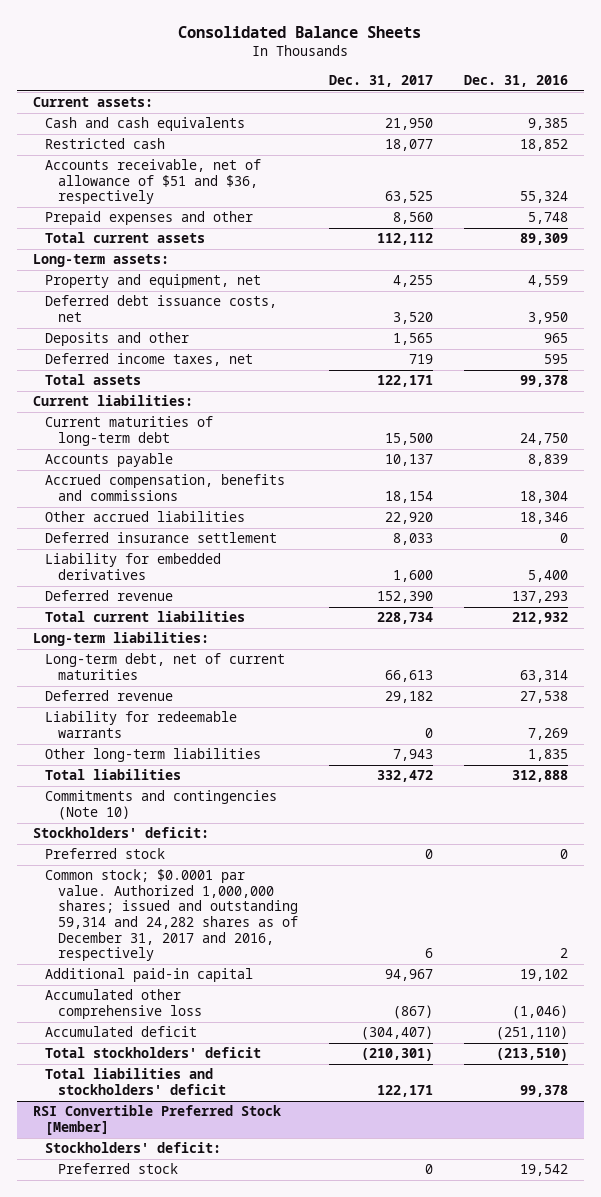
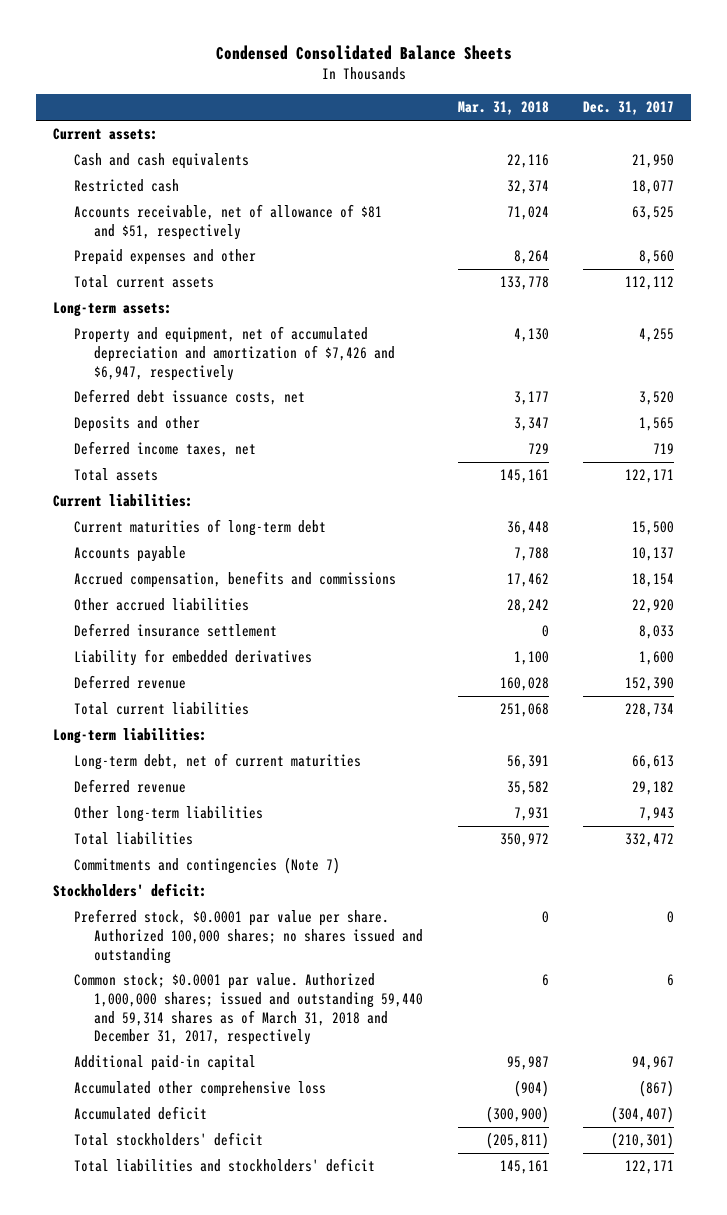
[178,26,422,39] Consolidated Balance Sheets -> [215,45,512,61] Condensed Consolidated Balance Sheets
[463,74,568,87] Dec. 31, 2016 -> none
none -> [457,101,549,116] Mar. 31, 2018
[45,159,262,205] Accounts receivable, net of allowance of $51 and $36, respectively -> [73,204,382,240] Accounts receivable, net of allowance of $81 and $51, respectively
[45,274,262,289] Property and equipment, net -> [73,326,396,381] Property and equipment, net of accumulated depreciation and amortization of $7,426 and $6,947, respectively
[45,711,238,738] Liability for redeemable warrants -> none
[45,790,278,820] Commitments and contingencies (Note 10) -> [73,857,340,875] Commitments and contingencies (Note 7)
[45,848,166,860] Preferred stock -> [73,909,424,964] Preferred stock, $0.0001 par value per share. Authorized 100,000 shares; no shares issued and outstanding
[45,869,298,962] Common stock; $0.0001 par value. Authorized 1,000,000 shares; issued and outstanding 59,314 and 24,282 shares as of December 31, 2017 and 2016, respectively -> [73,973,424,1046] Common stock; $0.0001 par value. Authorized 1,000,000 shares; issued and outstanding 59,440 and 59,314 shares as of March 31, 2018 and December 31, 2017, respectively
[32,1105,281,1135] RSI Convertible Preferred Stock [Member] -> none
[45,1142,222,1154] Stockholders' deficit: -> none
[57,1163,178,1175] Preferred stock -> none

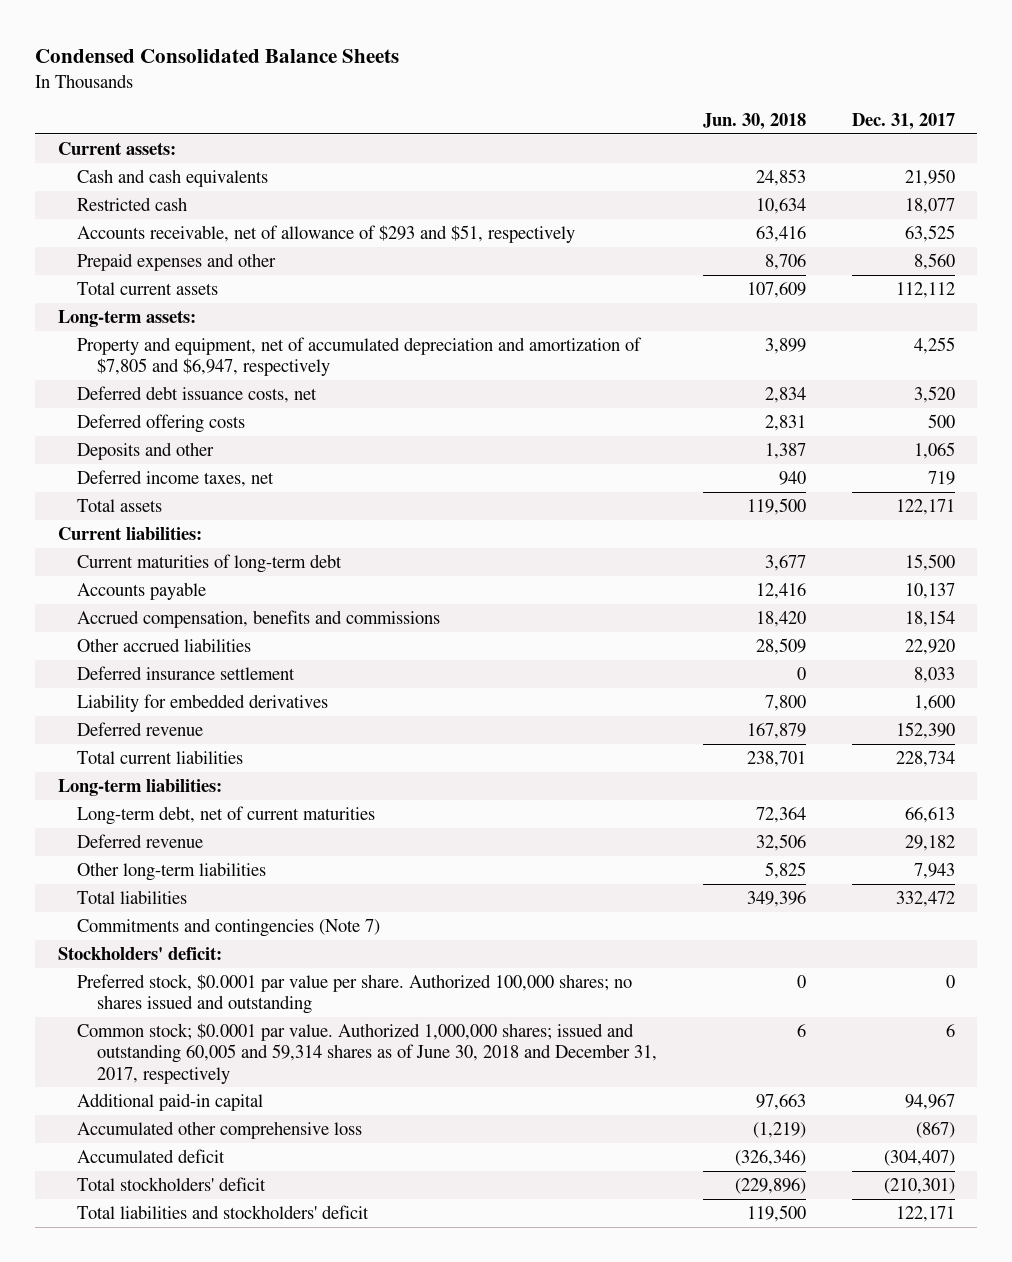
[457,101,549,116] Mar. 31, 2018 -> none
none -> [702,113,806,131] Jun. 30, 2018
[73,204,382,240] Accounts receivable, net of allowance of $81 and $51, respectively -> [77,224,576,243] Accounts receivable, net of allowance of $293 and $51, respectively
[73,326,396,381] Property and equipment, net of accumulated depreciation and amortization of $7,426 and $6,947, respectively -> [77,336,643,377] Property and equipment, net of accumulated depreciation and amortization of $7,805 and $6,947, respectively
none -> [77,413,246,433] Deferred offering costs
[639,417,675,432] 1,565 -> [913,441,955,459] 1,065
[73,973,424,1046] Common stock; $0.0001 par value. Authorized 1,000,000 shares; issued and outstanding 59,440 and 59,314 shares as of March 31, 2018 and December 31, 2017, respectively -> [77,1022,658,1084] Common stock; $0.0001 par value. Authorized 1,000,000 shares; issued and outstanding 60,005 and 59,314 shares as of June 30, 2018 and December 31, 2017, respectively

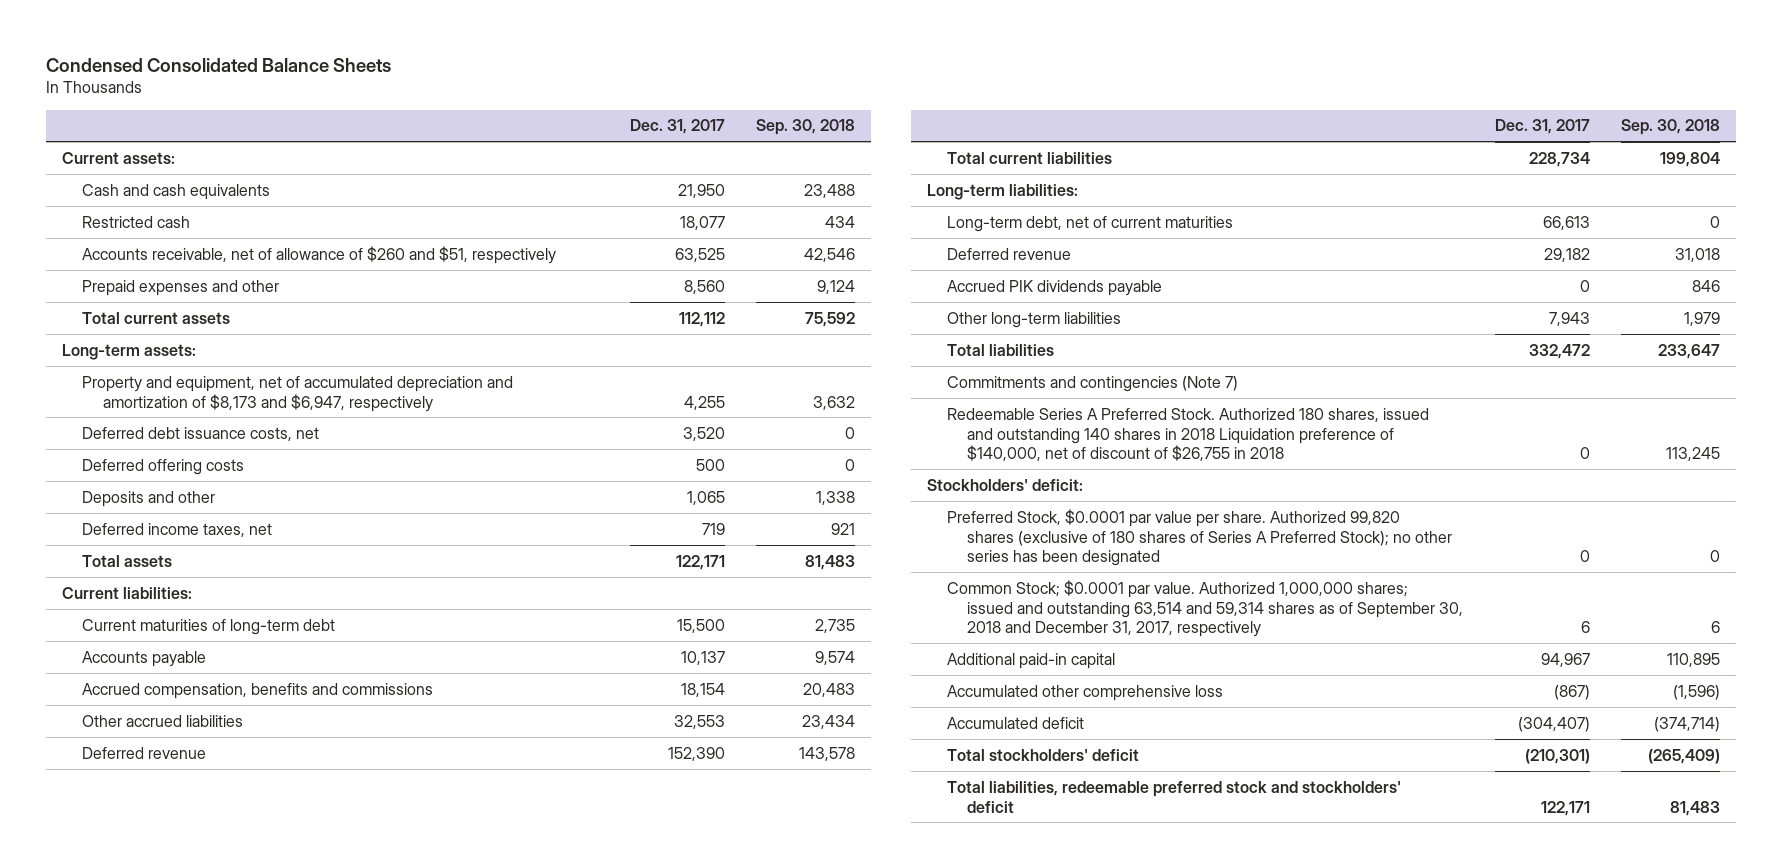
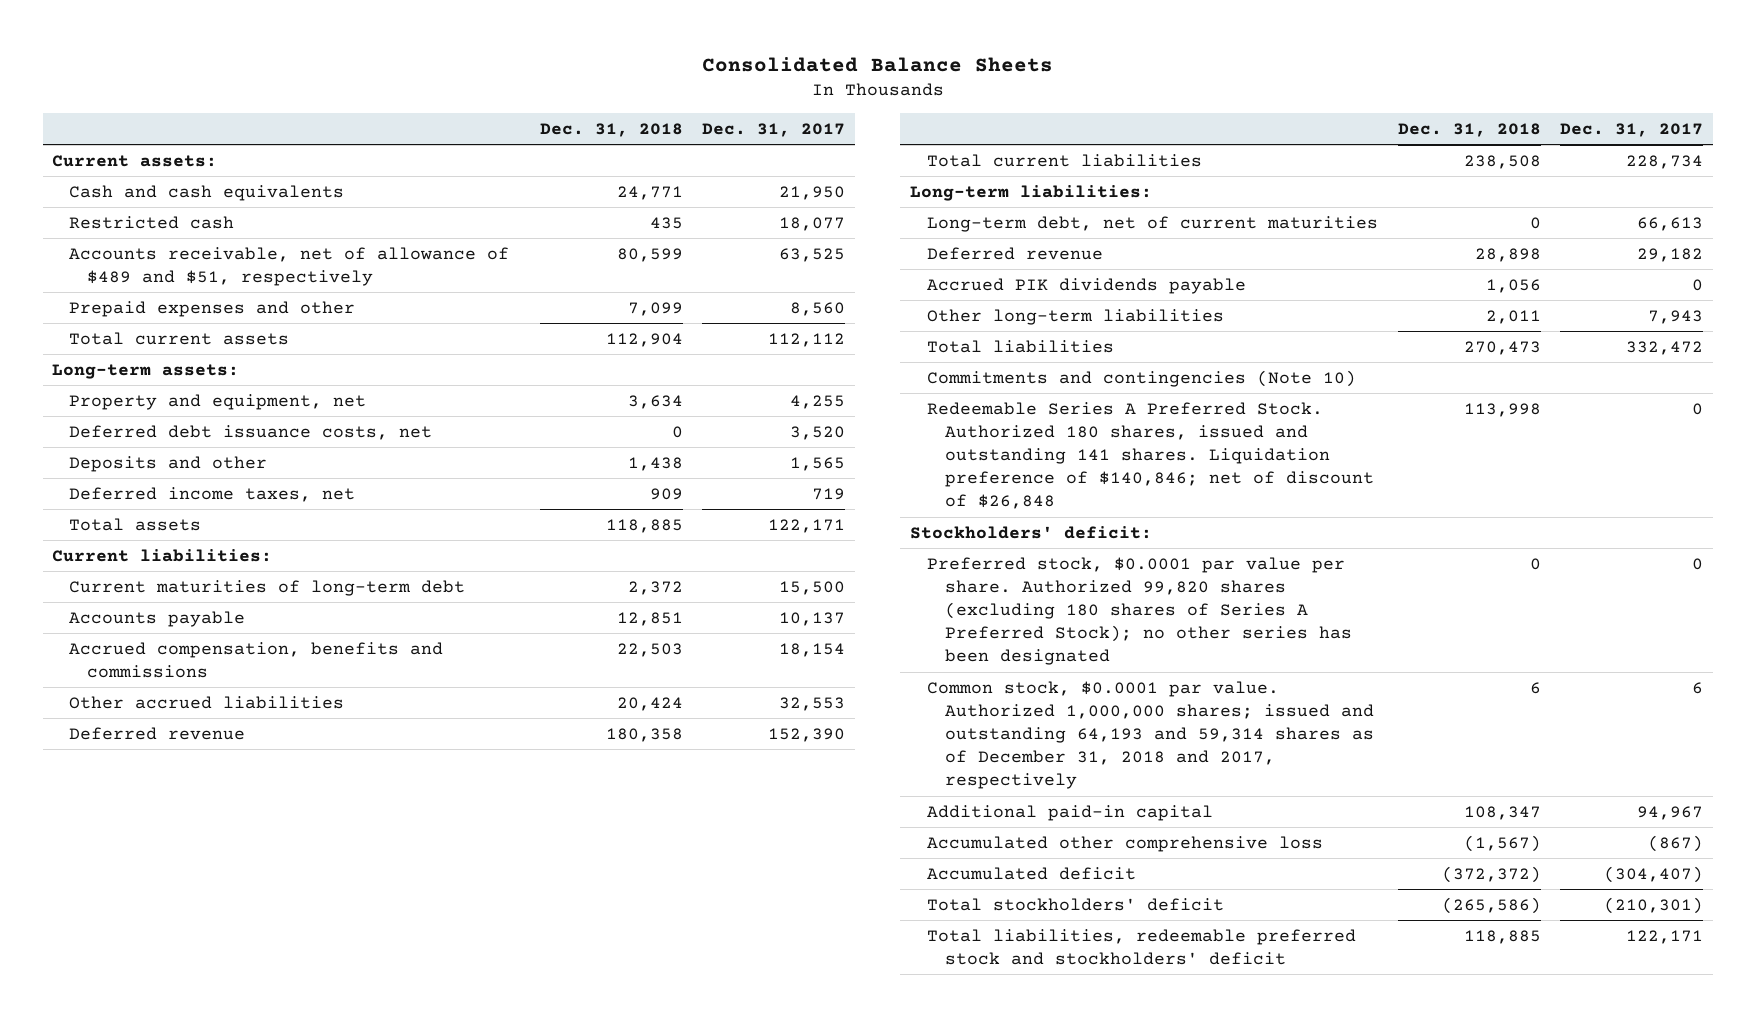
[46,57,392,72] Condensed Consolidated Balance Sheets -> [701,56,1053,72] Consolidated Balance Sheets
[756,119,856,136] Sep. 30, 2018 -> none
none -> [539,122,683,137] Dec. 31, 2018
[82,245,557,264] Accounts receivable, net of allowance of $260 and $51, respectively -> [69,246,510,286] Accounts receivable, net of allowance of $489 and $51, respectively
[82,375,514,412] Property and equipment, net of accumulated depreciation and amortization of $8,173 and $6,947, respectively -> [69,393,367,410] Property and equipment, net
[82,458,245,475] Deferred offering costs -> none
[686,490,725,505] 1,065 -> [790,456,846,471] 1,565
[947,375,1239,392] Commitments and contingencies (Note 7) -> [927,369,1357,387] Commitments and contingencies (Note 10)
[947,407,1430,462] Redeemable Series A Preferred Stock. Authorized 180 shares, issued and outstanding 140 shares in 2018 Liquidation preference of $140,000, net of discount of $26,755 in 2018 -> [927,401,1374,510] Redeemable Series A Preferred Stock. Authorized 180 shares, issued and outstanding 141 shares. Liquidation preference of $140,846; net of discount of $26,848
[947,508,1453,567] Preferred Stock, $0.0001 par value per share. Authorized 99,820 shares (exclusive of 180 shares of Series A Preferred Stock); no other series has been designated -> [927,556,1352,666] Preferred stock, $0.0001 par value per share. Authorized 99,820 shares (excluding 180 shares of Series A Preferred Stock); no other series has been designated
[947,579,1464,638] Common Stock; $0.0001 par value. Authorized 1,000,000 shares; issued and outstanding 63,514 and 59,314 shares as of September 30, 2018 and December 31, 2017, respectively -> [927,680,1374,790] Common stock, $0.0001 par value. Authorized 1,000,000 shares; issued and outstanding 64,193 and 59,314 shares as of December 31, 2018 and 2017, respectively

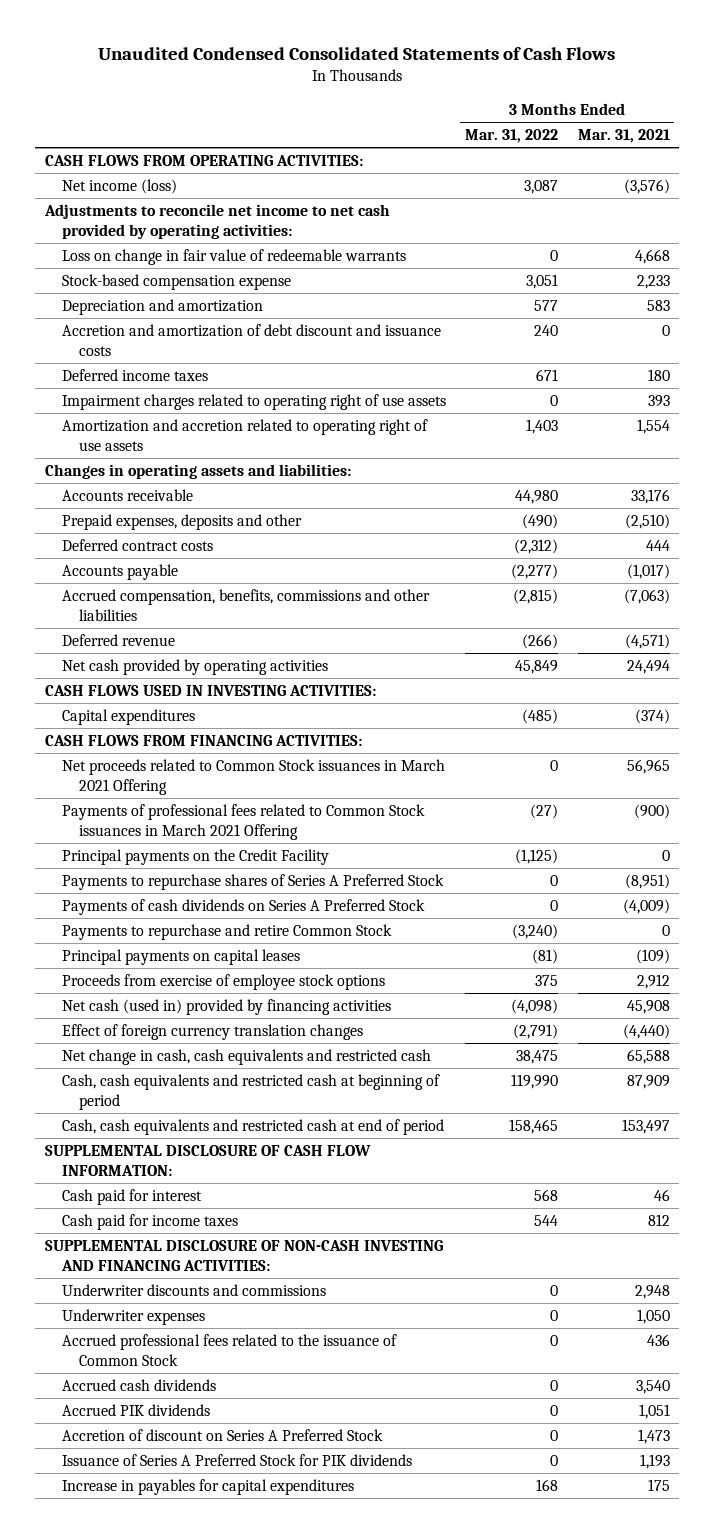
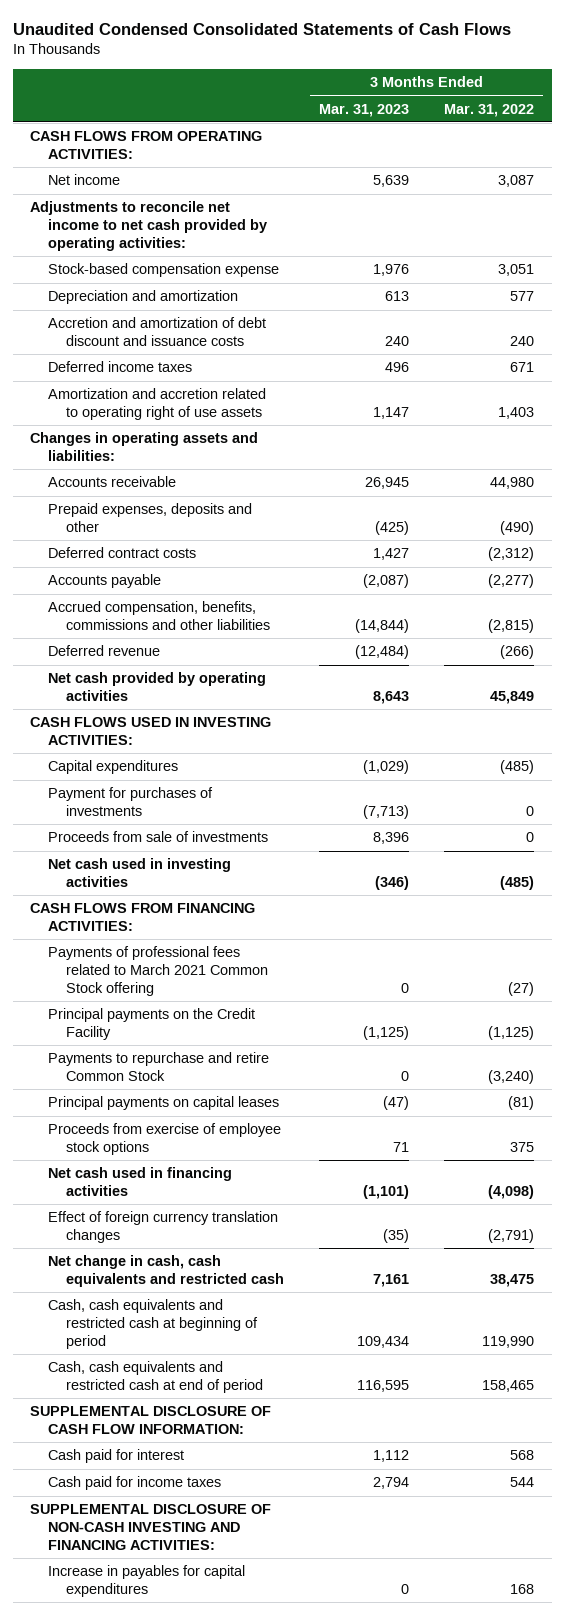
[577,129,670,144] Mar. 31, 2021 -> none
none -> [319,103,410,117] Mar. 31, 2023
[61,178,177,194] Net income (loss) -> [48,174,121,186] Net income
[61,248,406,265] Loss on change in fair value of redeemable warrants -> none
[61,393,446,410] Impairment charges related to operating right of use assets -> none
none -> [48,787,214,817] Payment for purchases of investments
none -> [48,831,269,843] Proceeds from sale of investments
none -> [48,858,232,888] Net cash used in investing activities
[61,758,445,796] Net proceeds related to Common Stock issuances in March 2021 Offering -> none
[61,803,425,841] Payments of professional fees related to Common Stock issuances in March 2021 Offering -> [48,946,269,996] Payments of professional fees related to March 2021 Common Stock offering
[61,873,444,890] Payments to repurchase shares of Series A Preferred Stock -> none
[61,898,425,915] Payments of cash dividends on Series A Preferred Stock -> none
[61,998,391,1015] Net cash (used in) provided by financing activities -> [48,1167,233,1197] Net cash used in financing activities
[61,1283,326,1296] Underwriter discounts and commissions -> none
[61,1308,205,1325] Underwriter expenses -> none
[61,1333,397,1367] Accrued professional fees related to the issuance of Common Stock -> none
[61,1378,216,1391] Accrued cash dividends -> none
[61,1403,210,1416] Accrued PIK dividends -> none
[61,1428,383,1441] Accretion of discount on Series A Preferred Stock -> none
[61,1453,412,1466] Issuance of Series A Preferred Stock for PIK dividends -> none

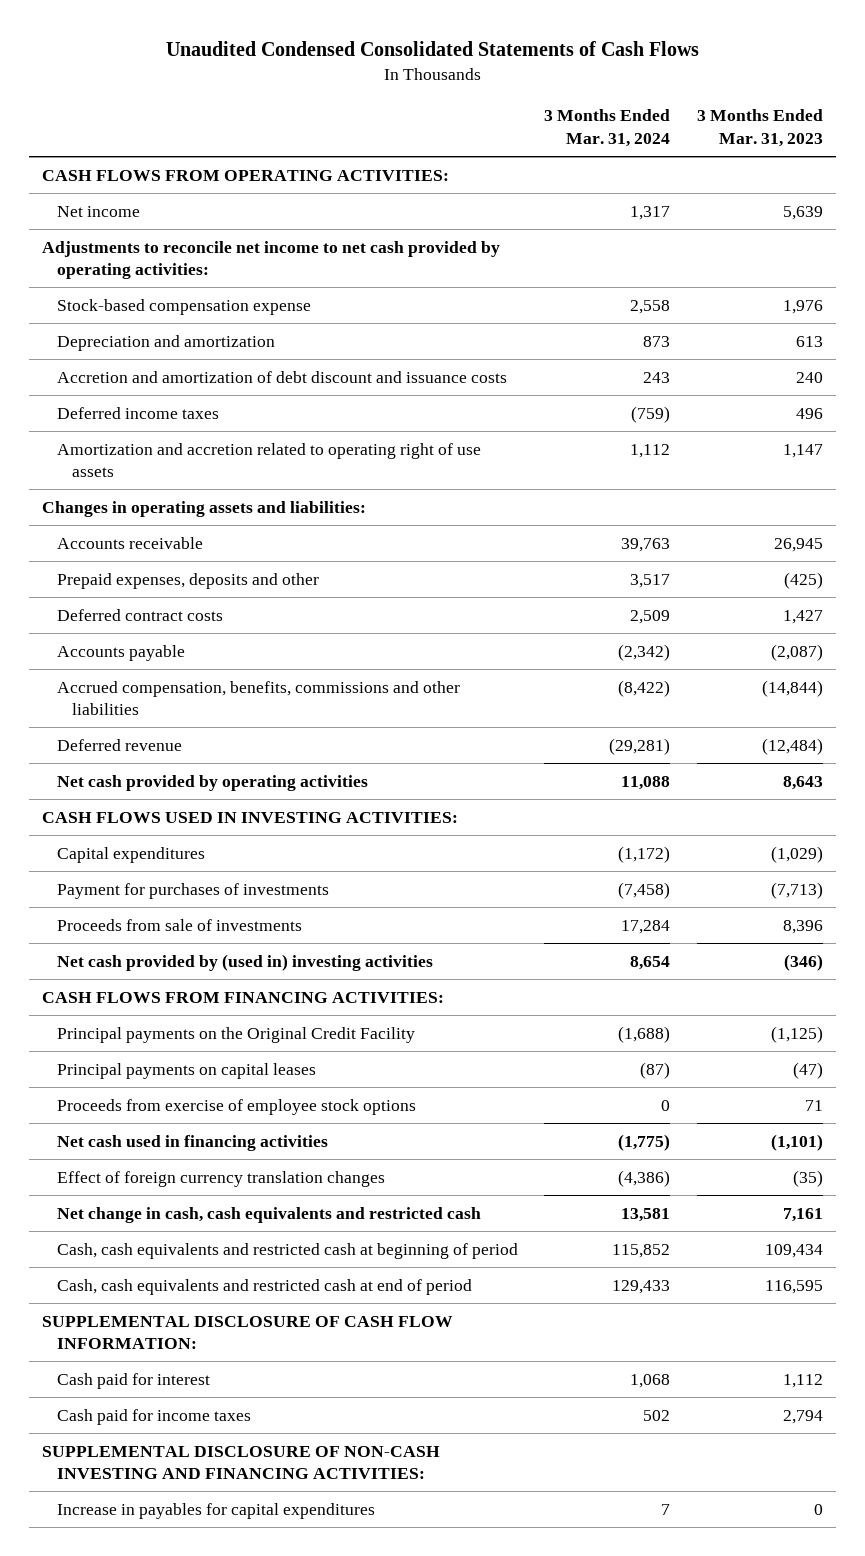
[444,103,535,117] Mar. 31, 2022 -> none
none -> [544,109,671,148] 3 Months Ended Mar. 31, 2024
[48,858,232,888] Net cash used in investing activities -> [57,953,434,971] Net cash provided by (used in) investing activities
[48,946,269,996] Payments of professional fees related to March 2021 Common Stock offering -> none
[48,1052,270,1082] Payments to repurchase and retire Common Stock -> none
[48,1008,256,1041] Principal payments on the Credit Facility -> [57,1026,416,1043] Principal payments on the Original Credit Facility

